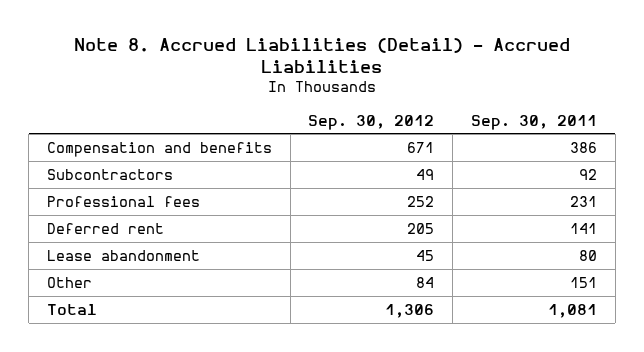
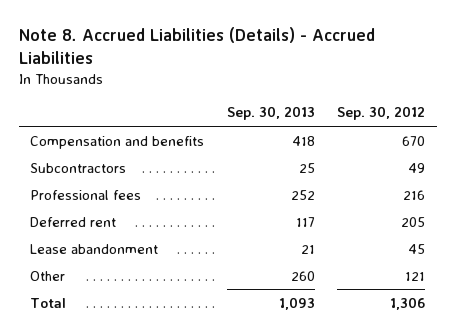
[73,37,570,74] Note 8. Accrued Liabilities (Detail) - Accrued Liabilities -> [18,27,375,65] Note 8. Accrued Liabilities (Details) - Accrued Liabilities
[471,114,598,130] Sep. 30, 2011 -> none
none -> [226,106,315,121] Sep. 30, 2013
[407,141,435,153] 671 -> [402,135,426,146] 670
[407,195,435,207] 252 -> [403,189,426,200] 216
[416,276,435,288] 84 -> [405,271,426,281] 121

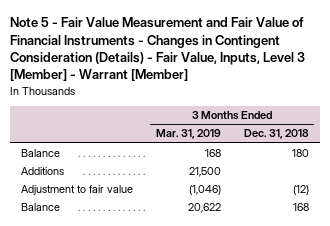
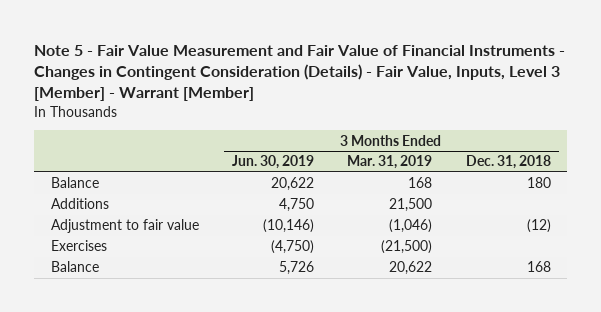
none -> [232,155,315,170] Jun. 30, 2019
none -> [50,240,107,252] Exercises

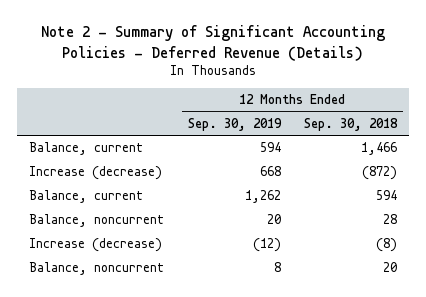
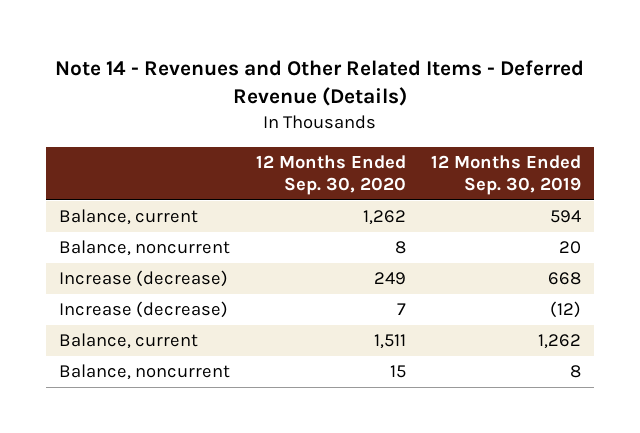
[41,25,386,61] Note 2 - Summary of Significant Accounting Policies - Deferred Revenue (Details) -> [55,59,585,107] Note 14 - Revenues and Other Related Items - Deferred Revenue (Details)
[304,118,399,132] Sep. 30, 2018 -> none
none -> [255,154,406,196] 12 Months Ended Sep. 30, 2020
[29,166,163,181] Increase (decrease) -> [58,270,228,288] Increase (decrease)
[29,190,144,204] Balance, current -> [58,333,198,350] Balance, current

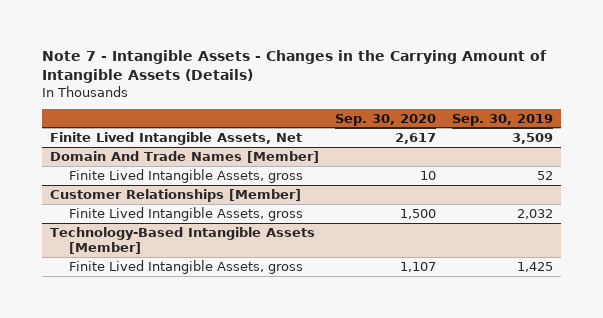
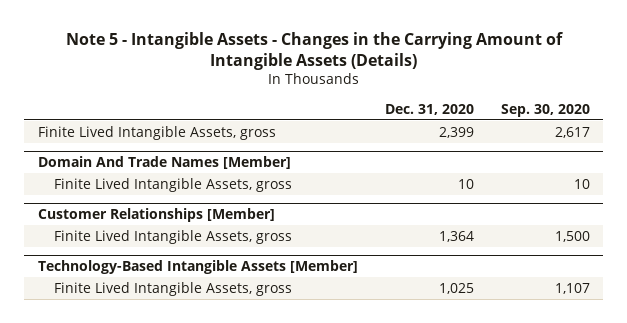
[41,49,547,83] Note 7 - Intangible Assets - Changes in the Carrying Amount of Intangible Assets (Details) -> [65,32,563,71] Note 5 - Intangible Assets - Changes in the Carrying Amount of Intangible Assets (Details)
[452,113,554,126] Sep. 30, 2019 -> none
none -> [384,103,474,115] Dec. 31, 2020
[49,131,302,145] Finite Lived Intangible Assets, Net -> [37,125,276,140] Finite Lived Intangible Assets, gross

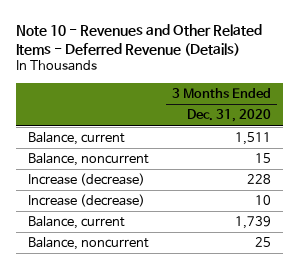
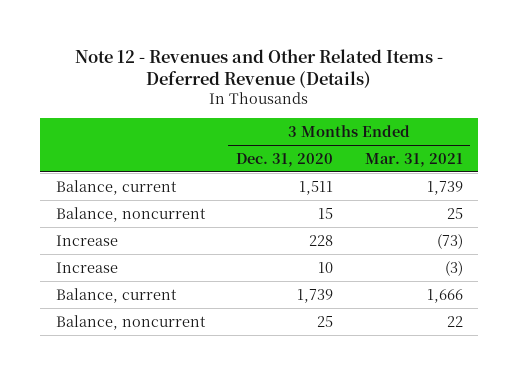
[15,23,262,56] Note 10 - Revenues and Other Related Items - Deferred Revenue (Details) -> [75,48,444,88] Note 12 - Revenues and Other Related Items - Deferred Revenue (Details)
none -> [364,152,463,167] Mar. 31, 2021
[27,173,145,187] Increase (decrease) -> [56,234,119,246] Increase
[27,194,145,208] Increase (decrease) -> [56,261,119,273] Increase

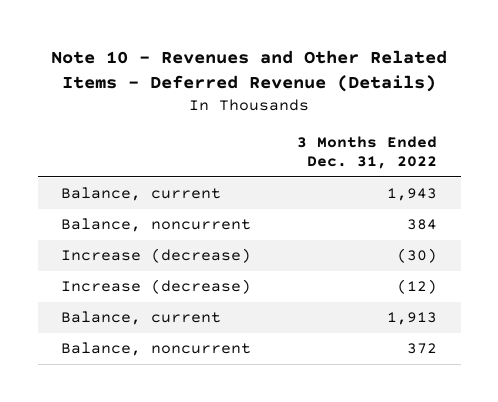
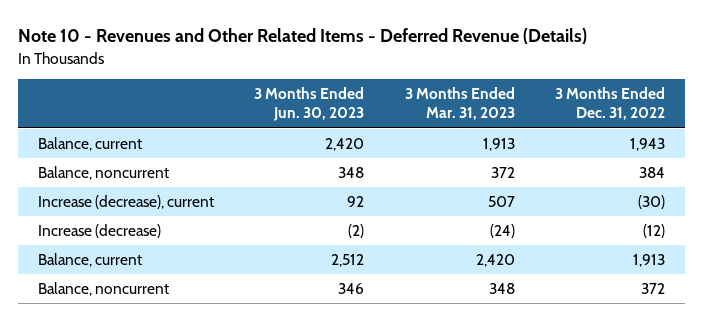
none -> [254,87,365,122] 3 Months Ended Jun. 30, 2023
none -> [404,87,515,121] 3 Months Ended Mar. 31, 2023
[60,248,251,264] Increase (decrease) -> [38,195,215,210] Increase (decrease), current

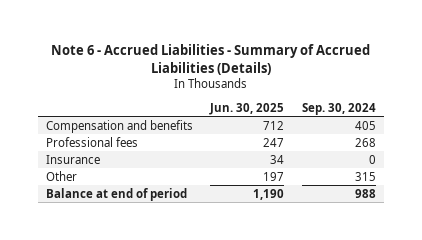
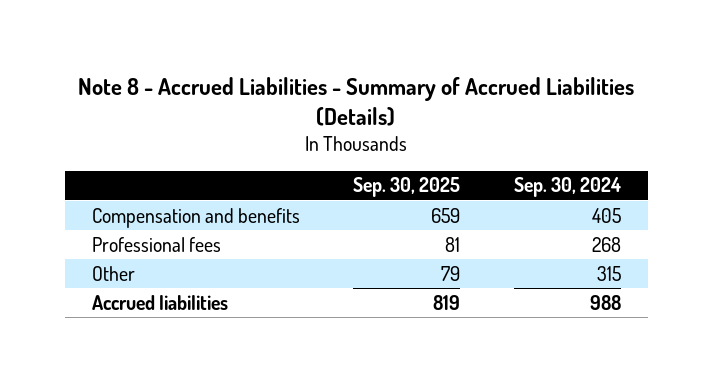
[50,44,370,75] Note 6 - Accrued Liabilities - Summary of Accrued Liabilities (Details) -> [78,76,635,127] Note 8 - Accrued Liabilities - Summary of Accrued Liabilities (Details)
[209,103,285,116] Jun. 30, 2025 -> none
none -> [353,177,461,198] Sep. 30, 2025
[46,154,101,164] Insurance -> none
[46,187,188,201] Balance at end of period -> [91,294,228,310] Accrued liabilities

